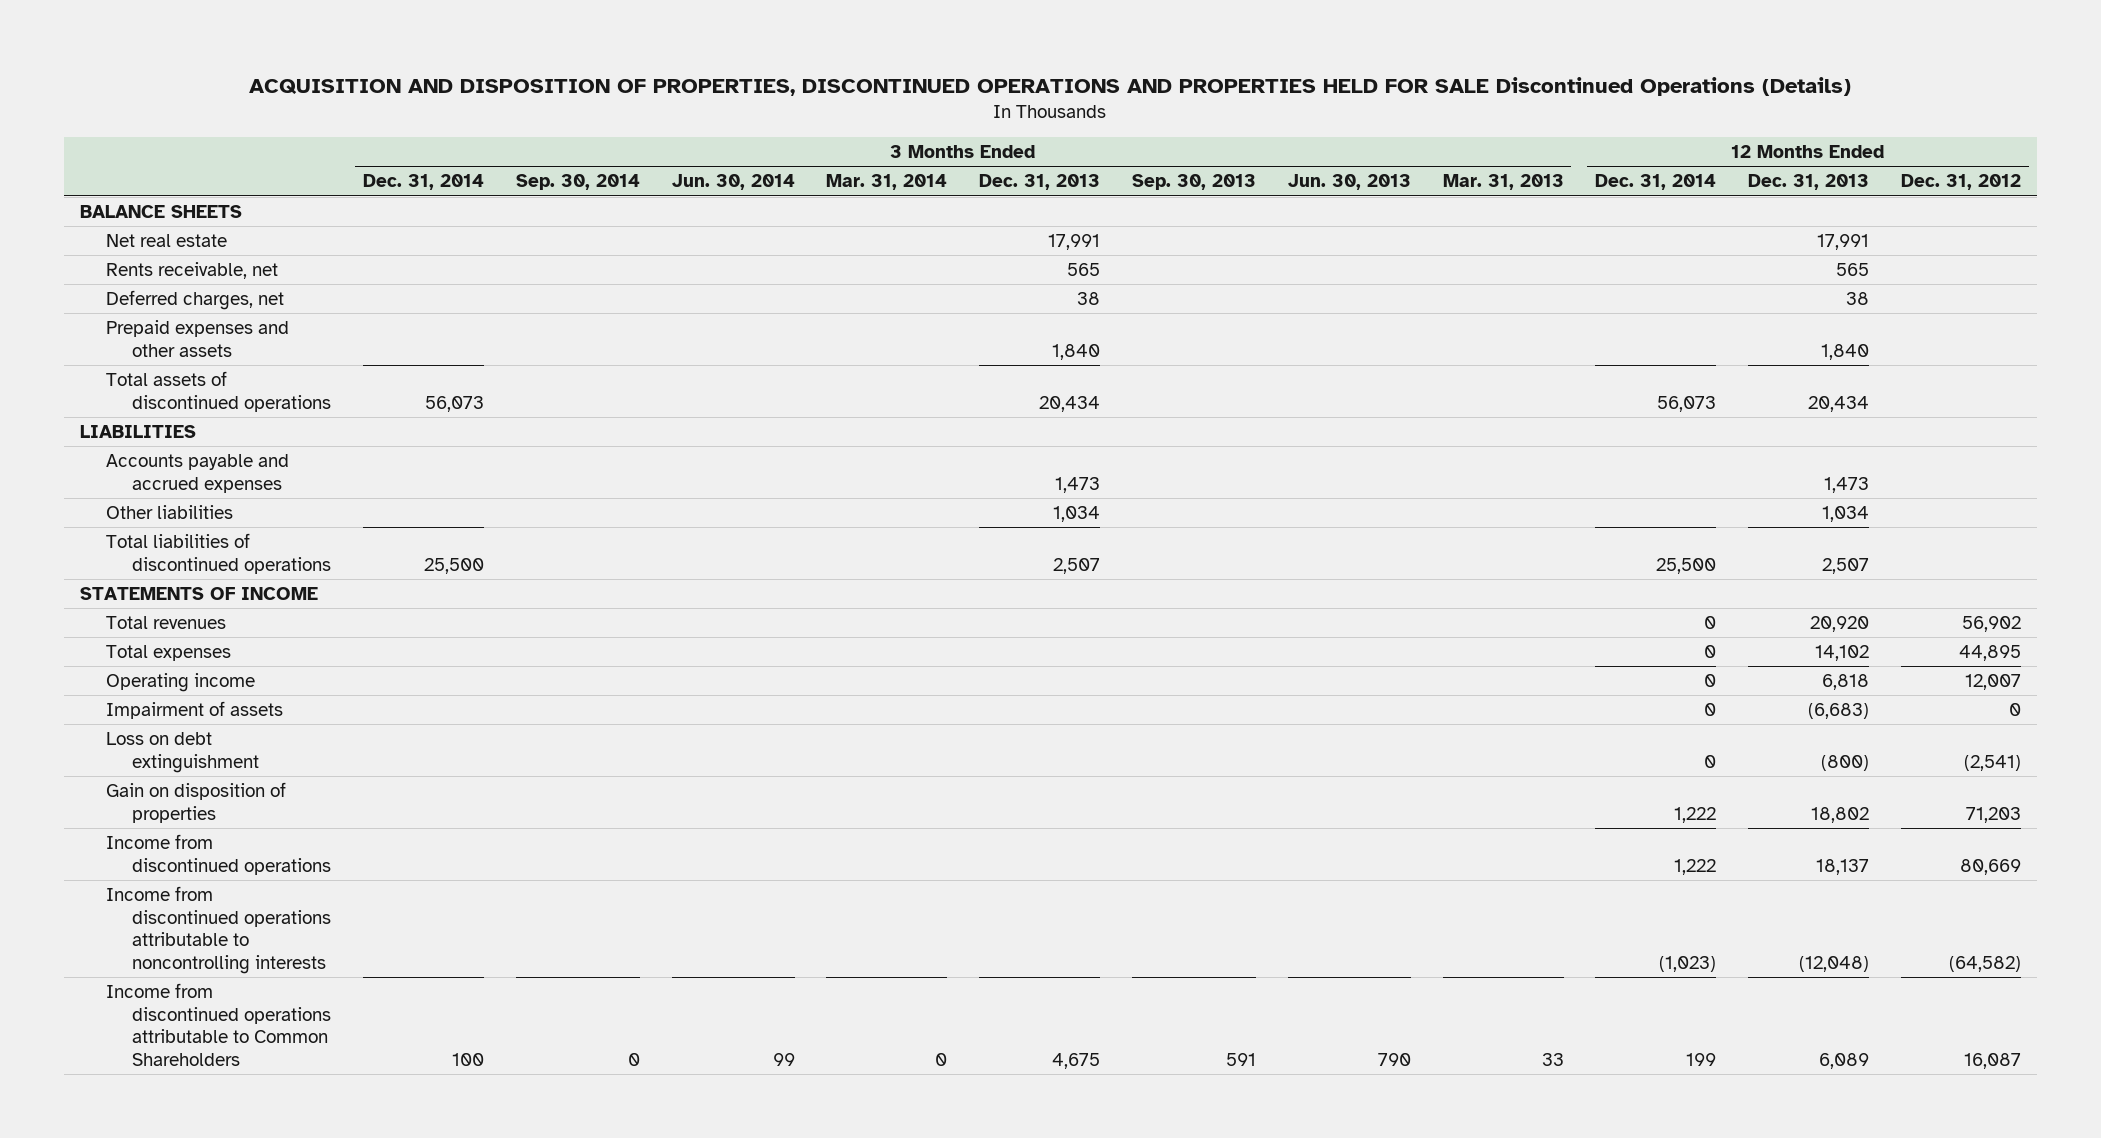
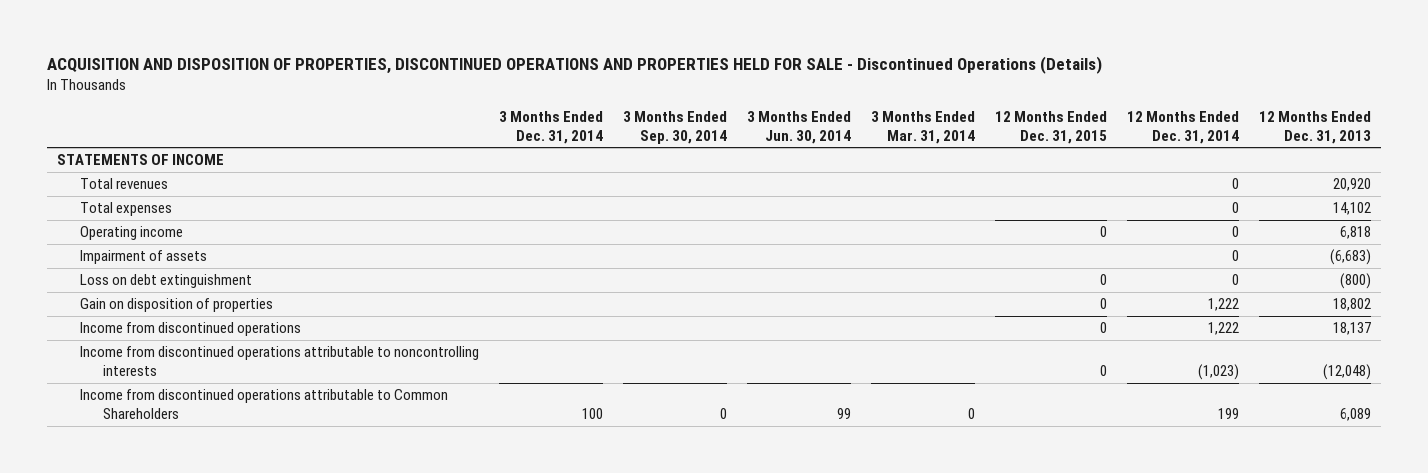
[249,77,1852,97] ACQUISITION AND DISPOSITION OF PROPERTIES, DISCONTINUED OPERATIONS AND PROPERTIES HELD FOR SALE Discontinued Operations (Details) -> [46,55,1102,74] ACQUISITION AND DISPOSITION OF PROPERTIES, DISCONTINUED OPERATIONS AND PROPERTIES HELD FOR SALE - Discontinued Operations (Details)
[979,174,1101,191] Dec. 31, 2013 -> none
[1131,174,1256,191] Sep. 30, 2013 -> none
[1287,174,1411,191] Jun. 30, 2013 -> none
[1442,174,1564,191] Mar. 31, 2013 -> none
[1900,174,2021,191] Dec. 31, 2012 -> none
none -> [994,110,1107,144] 12 Months Ended Dec. 31, 2015
[79,205,242,219] BALANCE SHEETS -> none
[106,234,228,248] Net real estate -> none
[106,262,279,280] Rents receivable, net -> none
[106,290,285,311] Deferred charges, net -> none
[106,320,290,357] Prepaid expenses and other assets -> none
[106,371,332,412] Total assets of discontinued operations -> none
[79,425,196,439] LIABILITIES -> none
[106,454,290,493] Accounts payable and accrued expenses -> none
[106,505,234,520] Other liabilities -> none
[106,533,332,574] Total liabilities of discontinued operations -> none

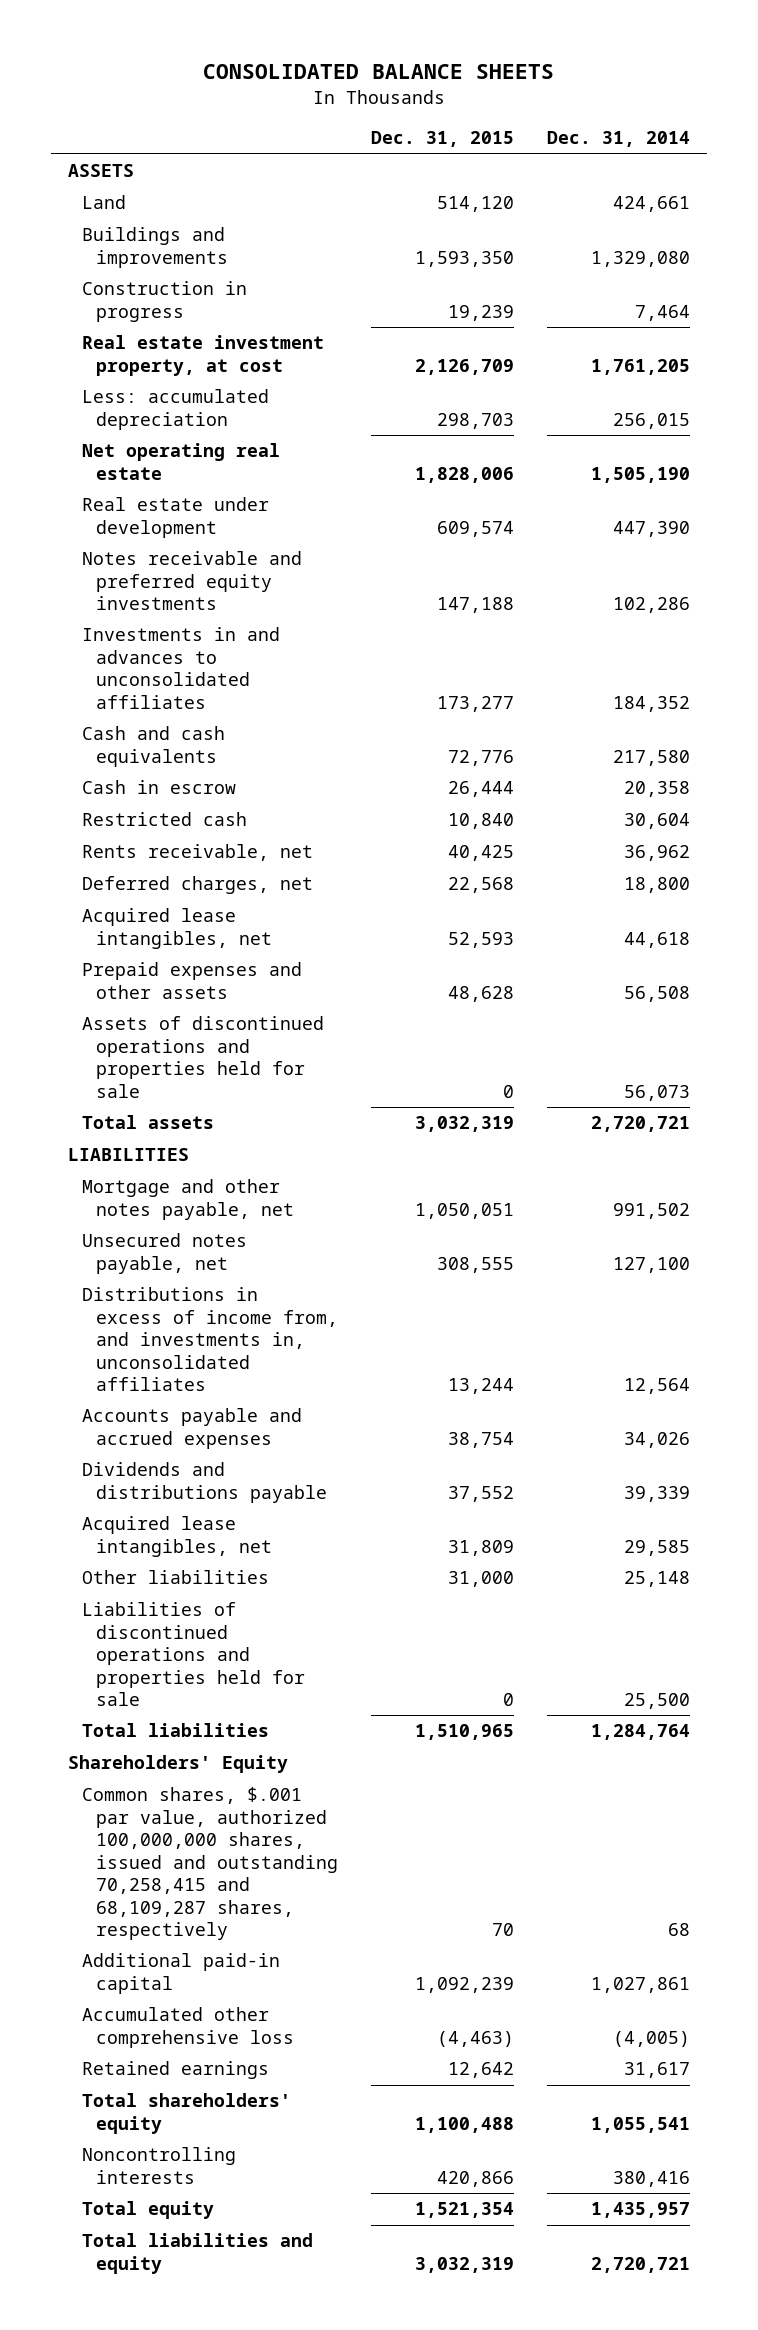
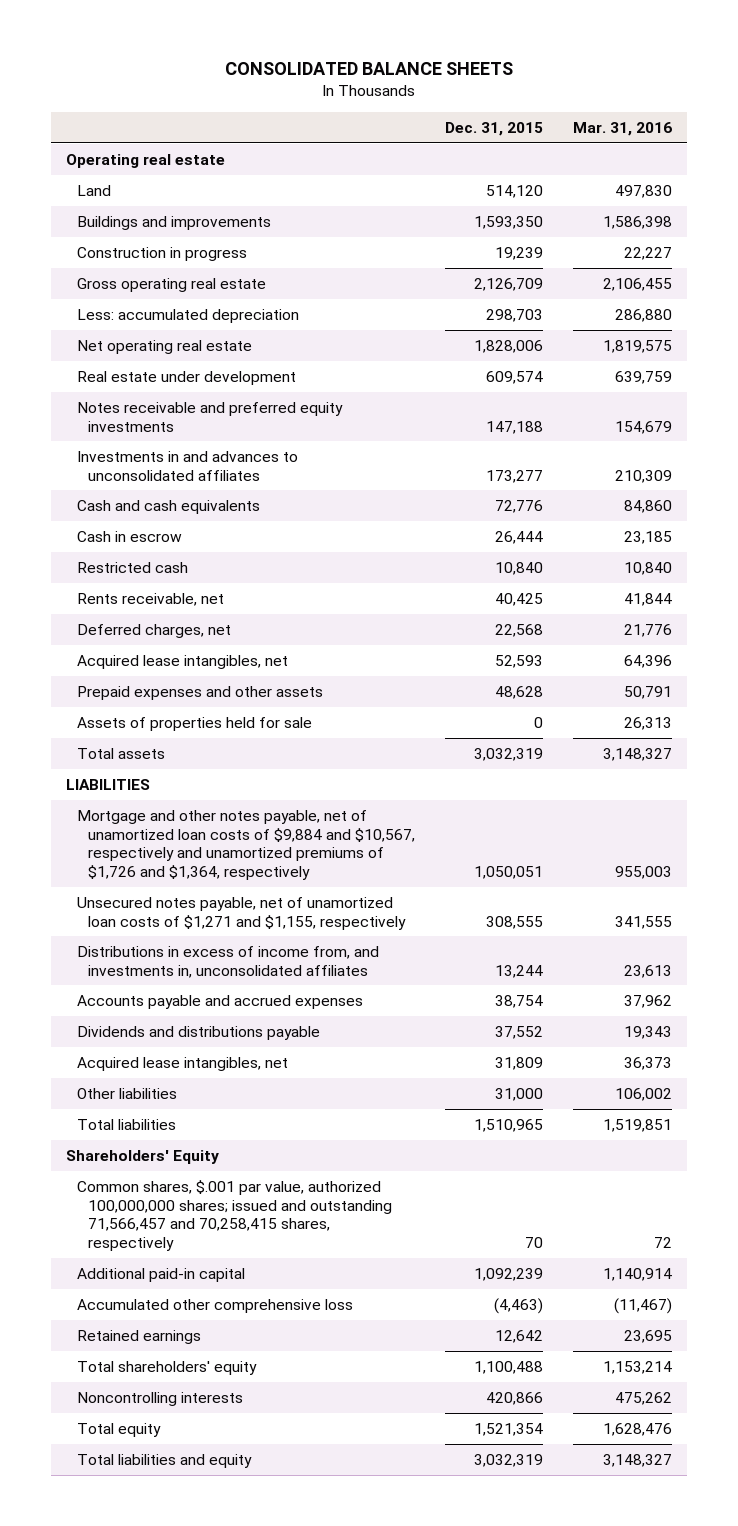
[547,131,691,148] Dec. 31, 2014 -> none
none -> [573,121,673,136] Mar. 31, 2016
[67,164,134,178] ASSETS -> none
none -> [65,153,225,168] Operating real estate
[81,335,324,376] Real estate investment property, at cost -> [76,277,266,292] Gross operating real estate
[81,1016,324,1098] Assets of discontinued operations and properties held for sale -> [76,716,312,731] Assets of properties held for sale
[81,1179,294,1220] Mortgage and other notes payable, net -> [76,809,415,880] Mortgage and other notes payable, net of unamortized loan costs of $9,884 and $10,567, respectively and unamortized premiums of $1,726 and $1,364, respectively
[81,1233,247,1274] Unsecured notes payable, net -> [76,896,406,930] Unsecured notes payable, net of unamortized loan costs of $1,271 and $1,155, respectively
[81,1602,305,1707] Liabilities of discontinued operations and properties held for sale -> none
[81,1787,338,1940] Common shares, $.001 par value, authorized 100,000,000 shares, issued and outstanding 70,258,415 and 68,109,287 shares, respectively -> [76,1179,392,1251] Common shares, $.001 par value, authorized 100,000,000 shares; issued and outstanding 71,566,457 and 70,258,415 shares, respectively

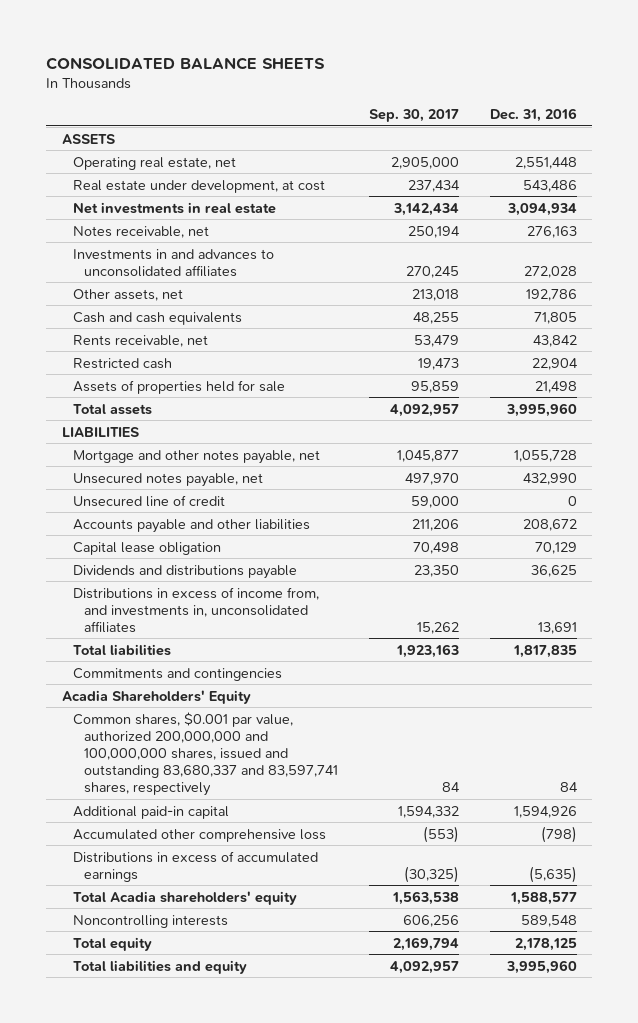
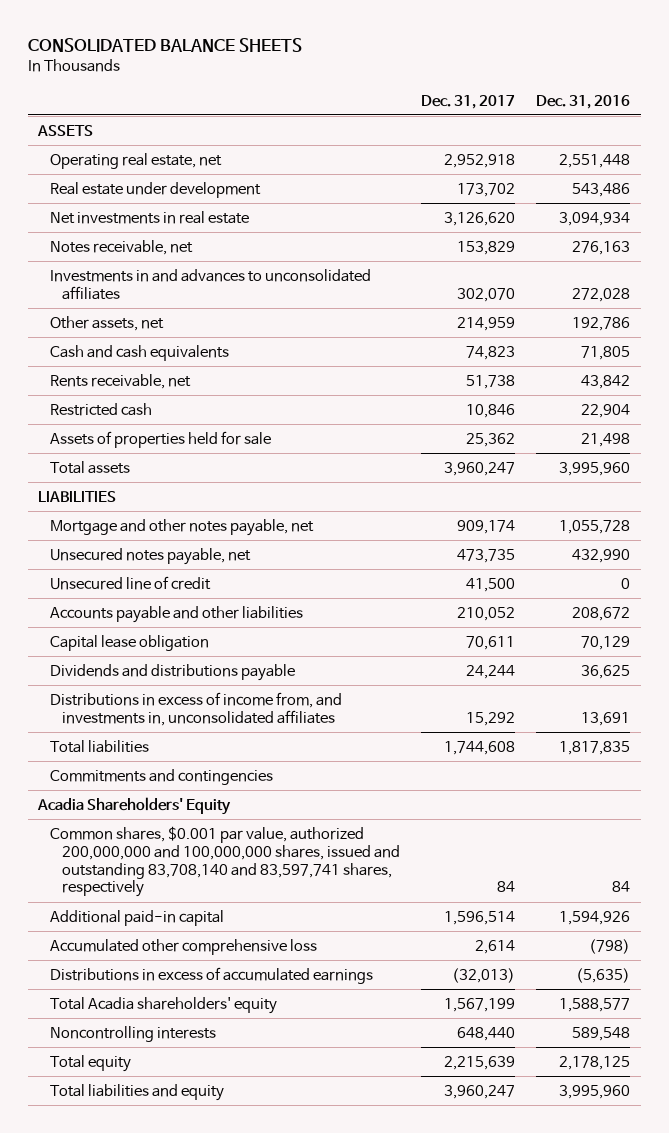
[368,109,459,123] Sep. 30, 2017 -> none
none -> [421,94,516,109] Dec. 31, 2017
[72,179,325,193] Real estate under development, at cost -> [50,181,262,198] Real estate under development
[72,711,338,796] Common shares, $0.001 par value, authorized 200,000,000 and 100,000,000 shares, issued and outstanding 83,680,337 and 83,597,741 shares, respectively -> [50,825,401,898] Common shares, $0.001 par value, authorized 200,000,000 and 100,000,000 shares, issued and outstanding 83,708,140 and 83,597,741 shares, respectively

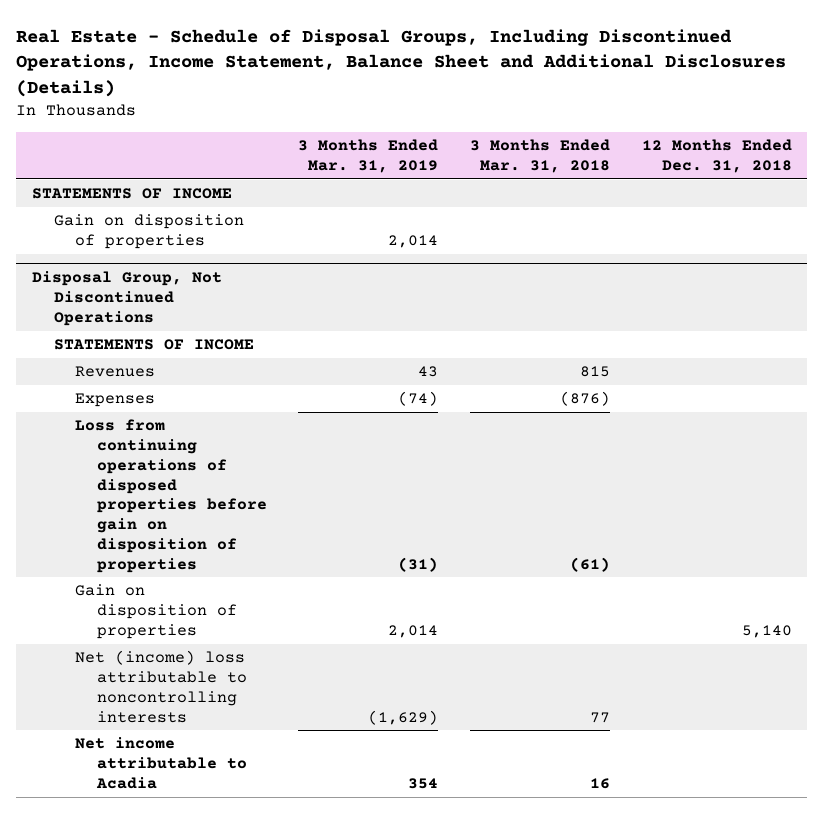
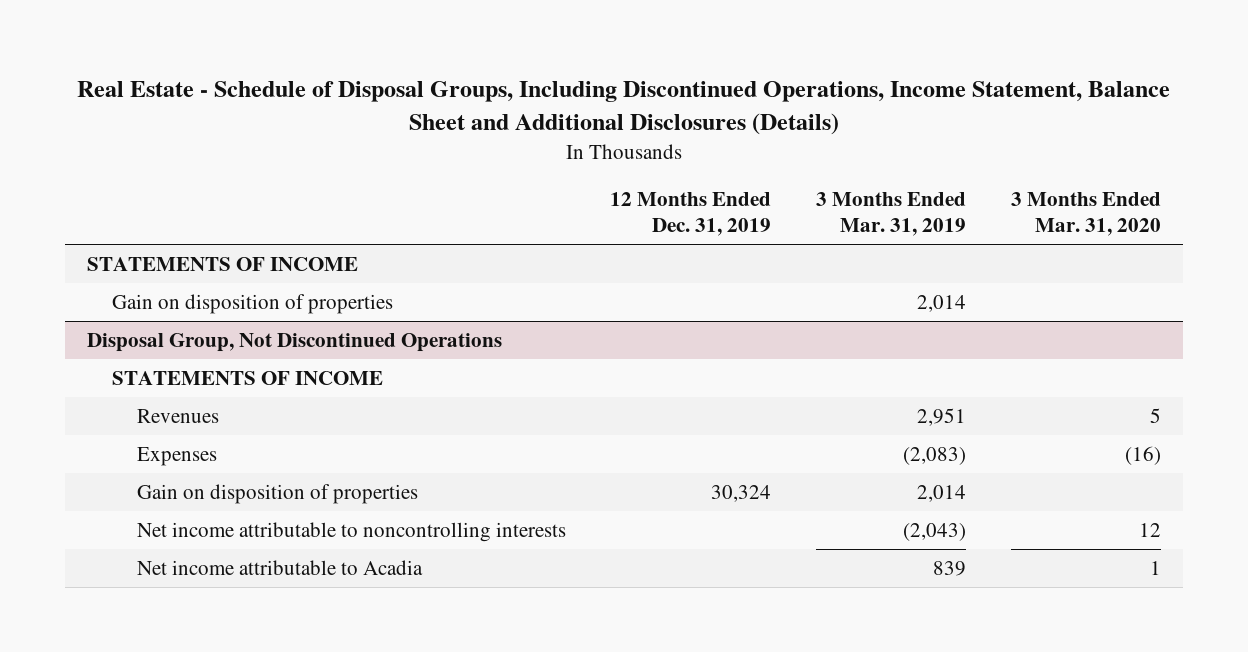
[470,139,611,173] 3 Months Ended Mar. 31, 2018 -> none
[641,139,792,173] 12 Months Ended Dec. 31, 2018 -> none
none -> [610,191,772,237] 12 Months Ended Dec. 31, 2019
none -> [1010,191,1161,237] 3 Months Ended Mar. 31, 2020
[75,419,267,573] Loss from continuing operations of disposed properties before gain on disposition of properties -> none
[418,366,439,378] 43 -> [917,408,967,427] 2,951
[398,391,439,407] (74) -> [903,447,967,466] (2,083)
[75,650,247,723] Net (income) loss attributable to noncontrolling interests -> [136,522,566,543] Net income attributable to noncontrolling interests
[368,709,439,725] (1,629) -> [903,523,967,542] (2,043)
[408,777,439,789] 354 -> [933,561,967,577] 839

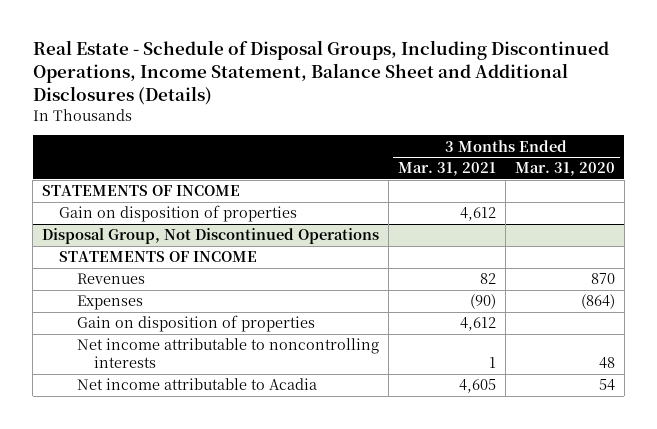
[610,191,772,237] 12 Months Ended Dec. 31, 2019 -> none
[816,191,967,237] 3 Months Ended Mar. 31, 2019 -> none
none -> [397,162,496,177] Mar. 31, 2021
[1149,408,1161,424] 5 -> [590,273,615,285] 870
[1124,446,1161,466] (16) -> [580,294,615,310] (864)
[1138,523,1161,538] 12 -> [598,357,615,370] 48
[1149,561,1161,576] 1 -> [598,379,615,392] 54

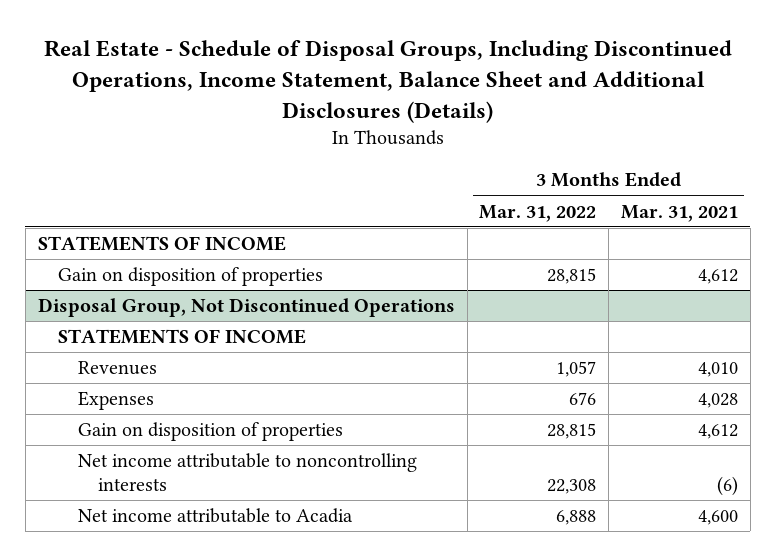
[514,162,615,177] Mar. 31, 2020 -> none
none -> [479,204,597,222] Mar. 31, 2022
[479,273,496,285] 82 -> [697,362,738,378] 4,010
[469,294,496,310] (90) -> [697,393,738,409] 4,028
[488,357,496,369] 1 -> [716,476,738,497] (6)
[458,379,496,394] 4,605 -> [697,510,738,526] 4,600

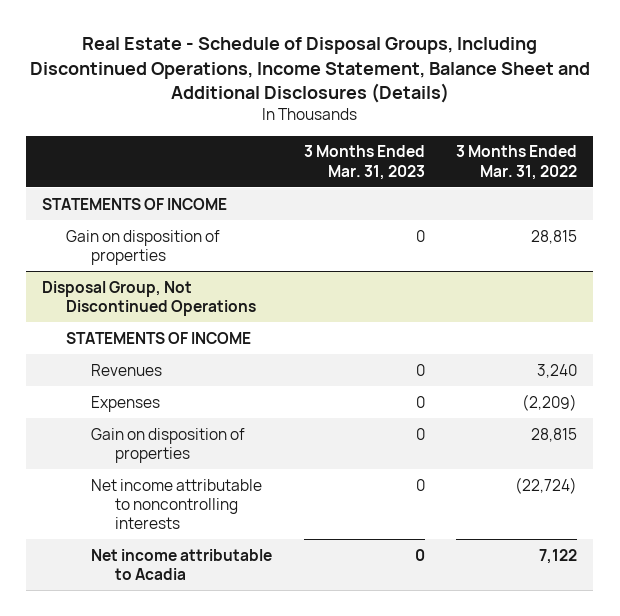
[620,204,738,222] Mar. 31, 2021 -> none
none -> [303,145,425,180] 3 Months Ended Mar. 31, 2023
[556,361,597,378] 1,057 -> [537,363,578,378] 3,240
[569,392,597,406] 676 -> [522,393,578,411] (2,209)
[547,479,597,495] 22,308 -> [515,476,578,494] (22,724)
[556,510,597,526] 6,888 -> [539,548,578,564] 7,122

